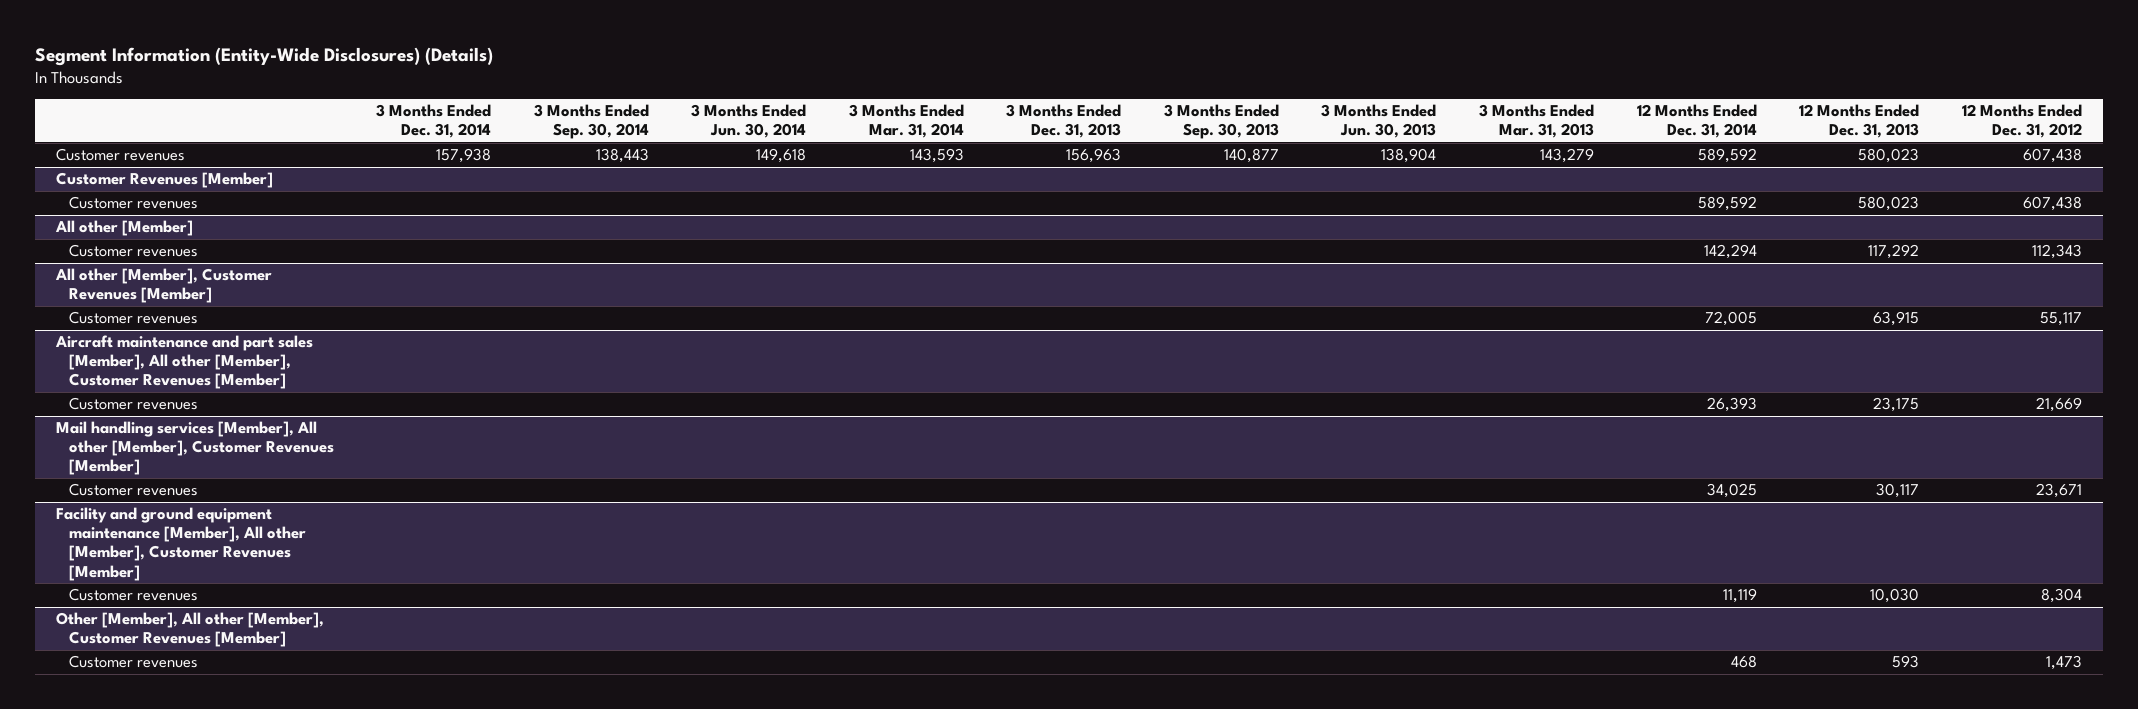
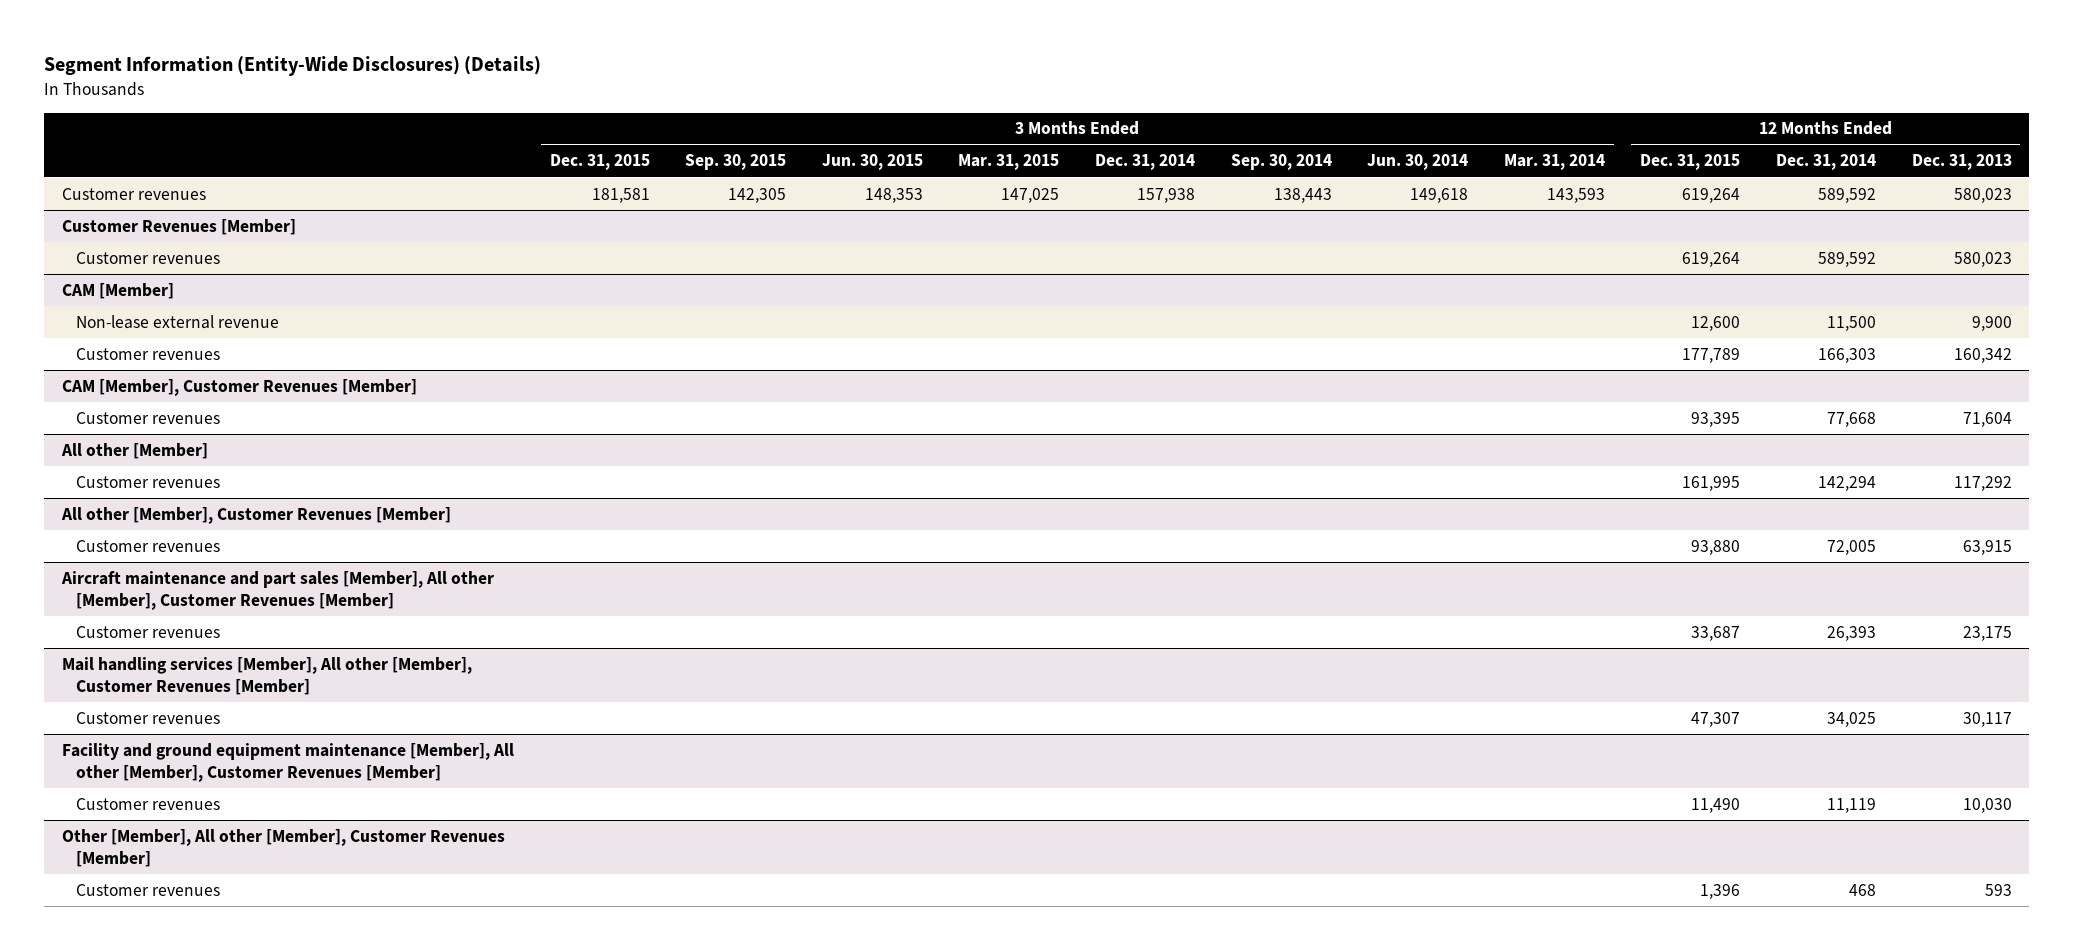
[1006,104,1122,139] 3 Months Ended Dec. 31, 2013 -> none
[1163,104,1279,140] 3 Months Ended Sep. 30, 2013 -> none
[1321,104,1437,139] 3 Months Ended Jun. 30, 2013 -> none
[1479,104,1595,139] 3 Months Ended Mar. 31, 2013 -> none
[1961,104,2082,139] 12 Months Ended Dec. 31, 2012 -> none
none -> [549,154,650,171] Dec. 31, 2015
none -> [685,154,787,171] Sep. 30, 2015
none -> [821,154,923,171] Jun. 30, 2015
none -> [958,154,1060,171] Mar. 31, 2015
none -> [1640,154,1741,171] Dec. 31, 2015
none -> [62,282,175,299] CAM [Member]
none -> [76,314,280,329] Non-lease external revenue
none -> [76,347,221,360] Customer revenues
none -> [62,378,418,396] CAM [Member], Customer Revenues [Member]
none -> [76,411,221,424] Customer revenues

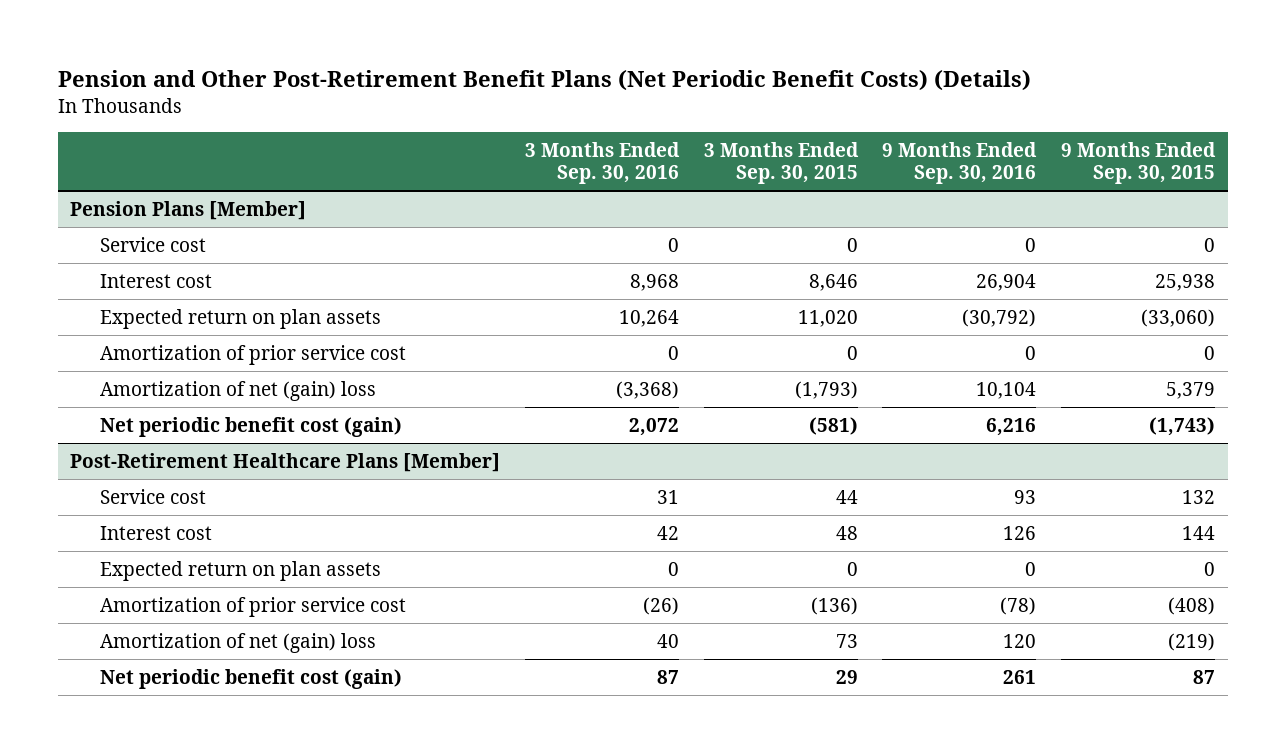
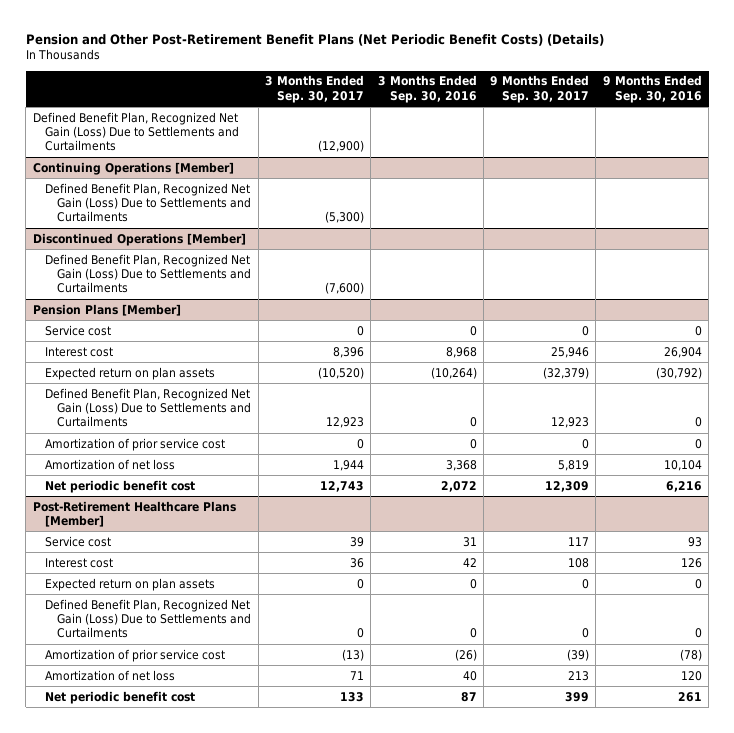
[703,141,859,185] 3 Months Ended Sep. 30, 2015 -> none
[1061,141,1217,185] 9 Months Ended Sep. 30, 2015 -> none
none -> [264,75,364,103] 3 Months Ended Sep. 30, 2017
none -> [490,75,590,103] 9 Months Ended Sep. 30, 2017
none -> [32,111,239,152] Defined Benefit Plan, Recognized Net Gain (Loss) Due to Settlements and Curtailments
none -> [32,161,234,175] Continuing Operations [Member]
none -> [44,182,252,223] Defined Benefit Plan, Recognized Net Gain (Loss) Due to Settlements and Curtailments
none -> [32,232,246,246] Discontinued Operations [Member]
none -> [44,253,252,294] Defined Benefit Plan, Recognized Net Gain (Loss) Due to Settlements and Curtailments
[618,309,679,327] 10,264 -> [430,366,477,379] (10,264)
none -> [44,387,252,428] Defined Benefit Plan, Recognized Net Gain (Loss) Due to Settlements and Curtailments
[99,380,376,401] Amortization of net (gain) loss -> [44,458,175,470] Amortization of net loss
[615,380,679,399] (3,368) -> [445,459,477,471] 3,368
[99,416,402,437] Net periodic benefit cost (gain) -> [44,479,195,493] Net periodic benefit cost
none -> [44,598,252,639] Defined Benefit Plan, Recognized Net Gain (Loss) Due to Settlements and Curtailments
[99,632,376,653] Amortization of net (gain) loss -> [44,669,175,681] Amortization of net loss
[99,668,402,689] Net periodic benefit cost (gain) -> [44,690,195,704] Net periodic benefit cost

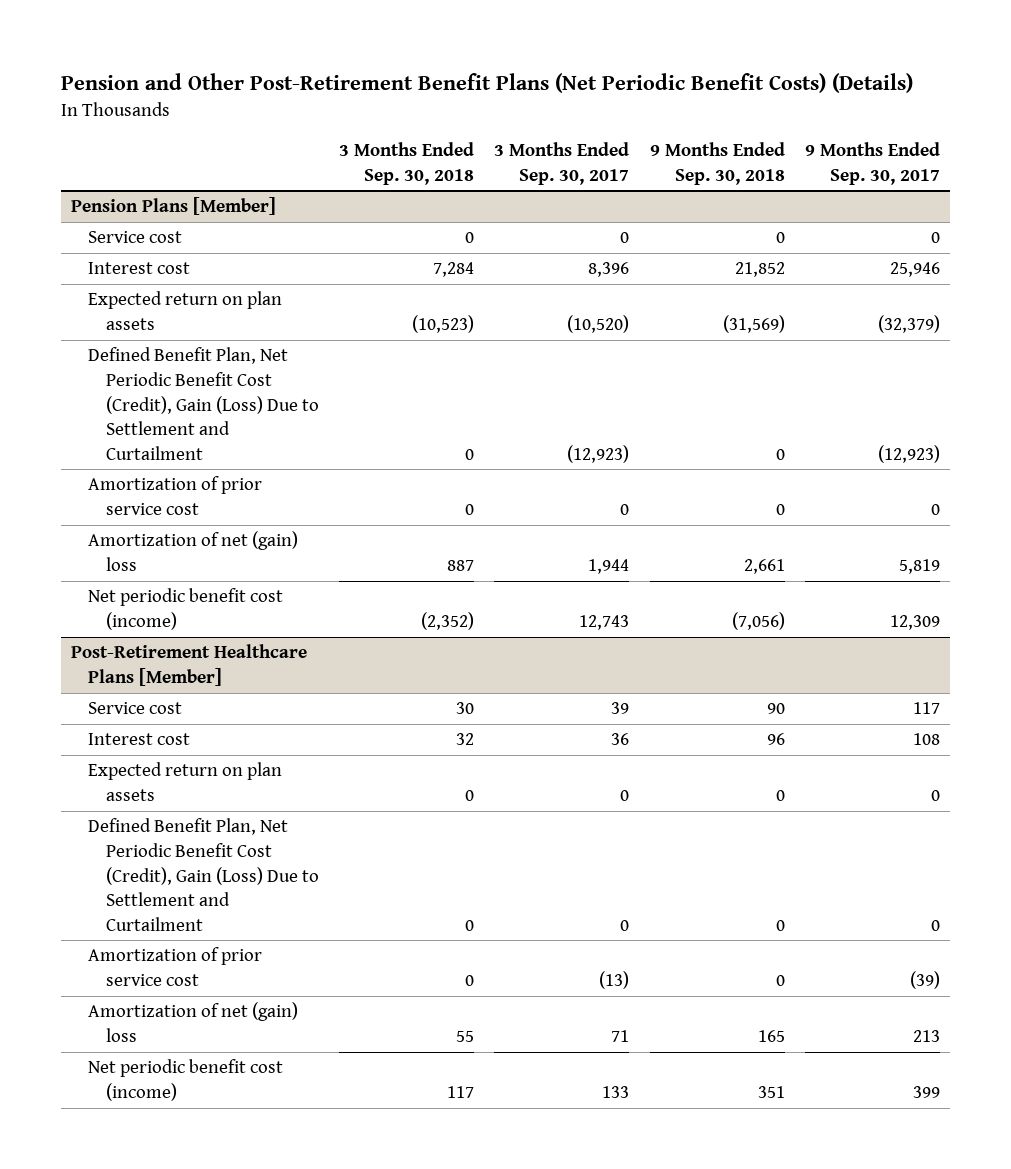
[377,75,477,103] 3 Months Ended Sep. 30, 2016 -> none
[602,75,702,103] 9 Months Ended Sep. 30, 2016 -> none
none -> [338,142,474,185] 3 Months Ended Sep. 30, 2018
none -> [649,142,785,185] 9 Months Ended Sep. 30, 2018
[32,111,239,152] Defined Benefit Plan, Recognized Net Gain (Loss) Due to Settlements and Curtailments -> none
[32,161,234,175] Continuing Operations [Member] -> none
[44,182,252,223] Defined Benefit Plan, Recognized Net Gain (Loss) Due to Settlements and Curtailments -> none
[32,232,246,246] Discontinued Operations [Member] -> none
[44,253,252,294] Defined Benefit Plan, Recognized Net Gain (Loss) Due to Settlements and Curtailments -> none
[44,387,252,428] Defined Benefit Plan, Recognized Net Gain (Loss) Due to Settlements and Curtailments -> [88,347,319,460] Defined Benefit Plan, Net Periodic Benefit Cost (Credit), Gain (Loss) Due to Settlement and Curtailment
[325,417,364,429] 12,923 -> [567,444,630,463] (12,923)
[551,417,590,429] 12,923 -> [877,444,940,463] (12,923)
[44,458,175,470] Amortization of net loss -> [88,531,299,571] Amortization of net (gain) loss
[44,479,195,493] Net periodic benefit cost -> [88,588,284,630] Net periodic benefit cost (income)
[44,598,252,639] Defined Benefit Plan, Recognized Net Gain (Loss) Due to Settlements and Curtailments -> [88,818,319,931] Defined Benefit Plan, Net Periodic Benefit Cost (Credit), Gain (Loss) Due to Settlement and Curtailment
[44,669,175,681] Amortization of net loss -> [88,1002,299,1042] Amortization of net (gain) loss
[44,690,195,704] Net periodic benefit cost -> [88,1059,284,1101] Net periodic benefit cost (income)

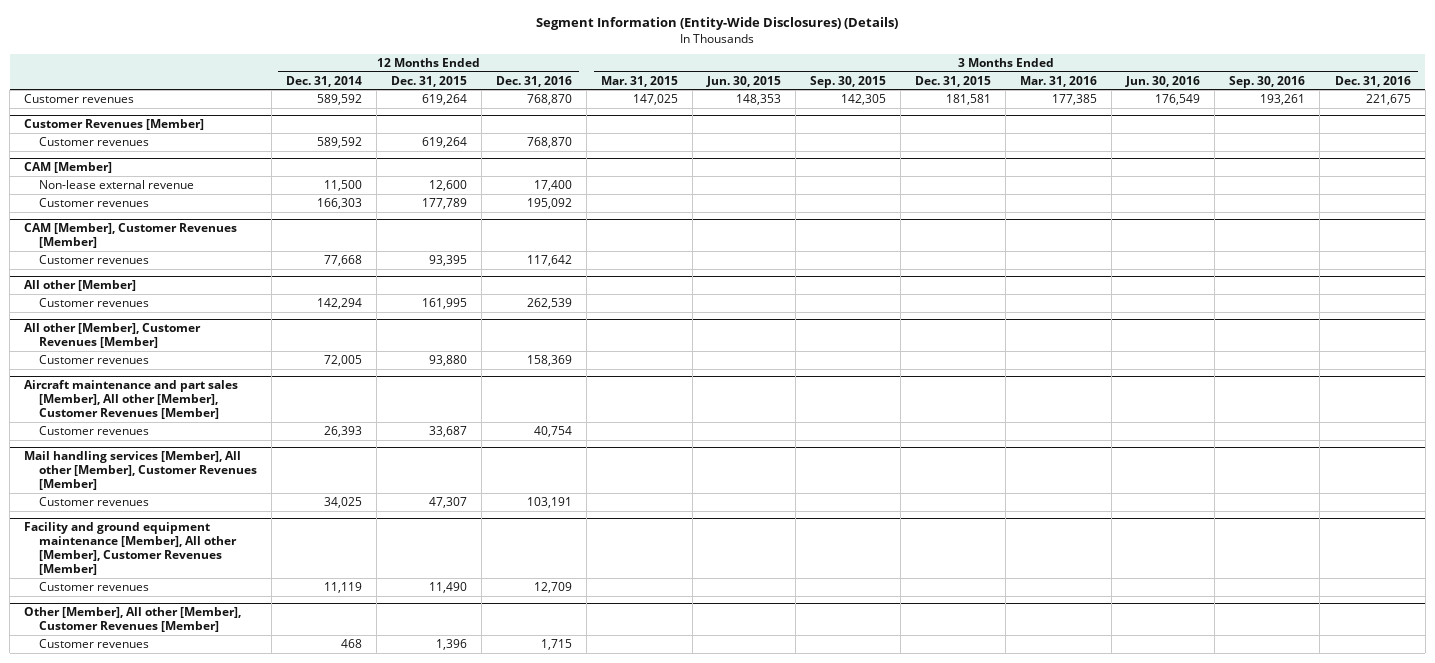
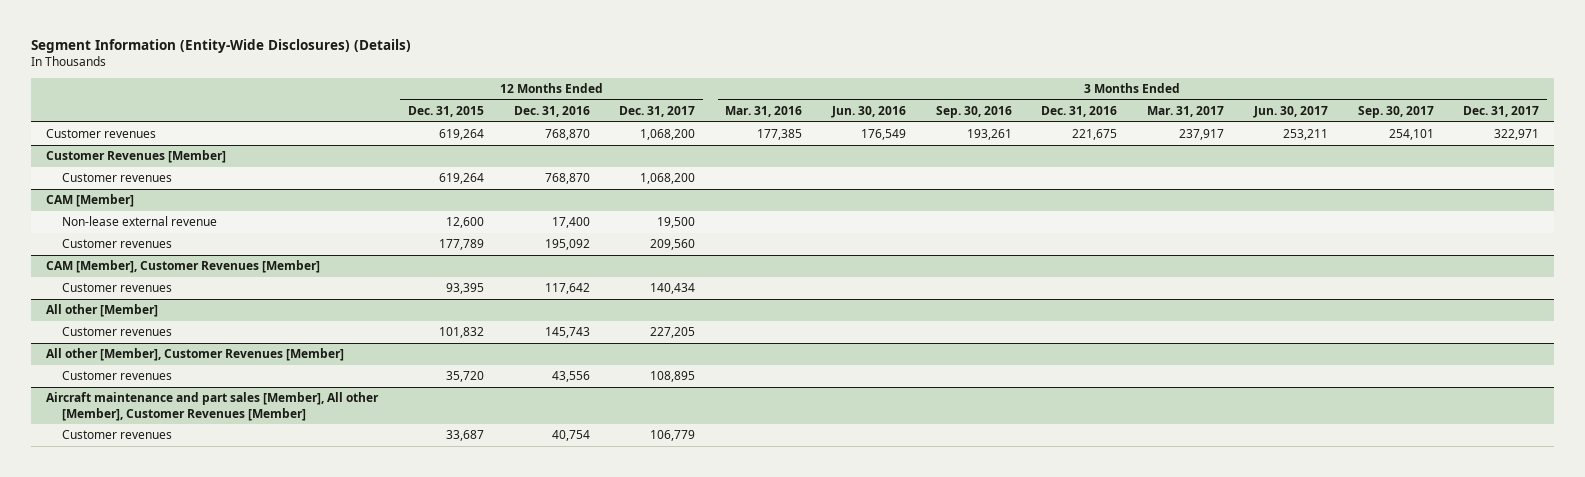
[285,75,362,87] Dec. 31, 2014 -> none
[600,75,678,87] Mar. 31, 2015 -> none
[705,75,781,87] Jun. 30, 2015 -> none
[810,75,887,88] Sep. 30, 2015 -> none
[915,75,992,87] Dec. 31, 2015 -> none
none -> [619,105,696,117] Dec. 31, 2017
none -> [1147,105,1225,117] Mar. 31, 2017
none -> [1252,105,1328,118] Jun. 30, 2017
none -> [1357,105,1434,118] Sep. 30, 2017
none -> [1463,105,1540,117] Dec. 31, 2017
[421,297,467,309] 161,995 -> [438,327,484,339] 101,832
[526,297,572,309] 262,539 -> [544,327,590,339] 145,743
[428,354,467,366] 93,880 -> [445,371,484,383] 35,720
[526,354,572,366] 158,369 -> [551,371,590,383] 43,556
[24,450,257,490] Mail handling services [Member], All other [Member], Customer Revenues [Member] -> none
[38,496,149,506] Customer revenues -> none
[24,521,237,576] Facility and ground equipment maintenance [Member], All other [Member], Customer Revenues [Member] -> none
[38,581,149,591] Customer revenues -> none
[24,606,242,632] Other [Member], All other [Member], Customer Revenues [Member] -> none
[38,638,149,648] Customer revenues -> none

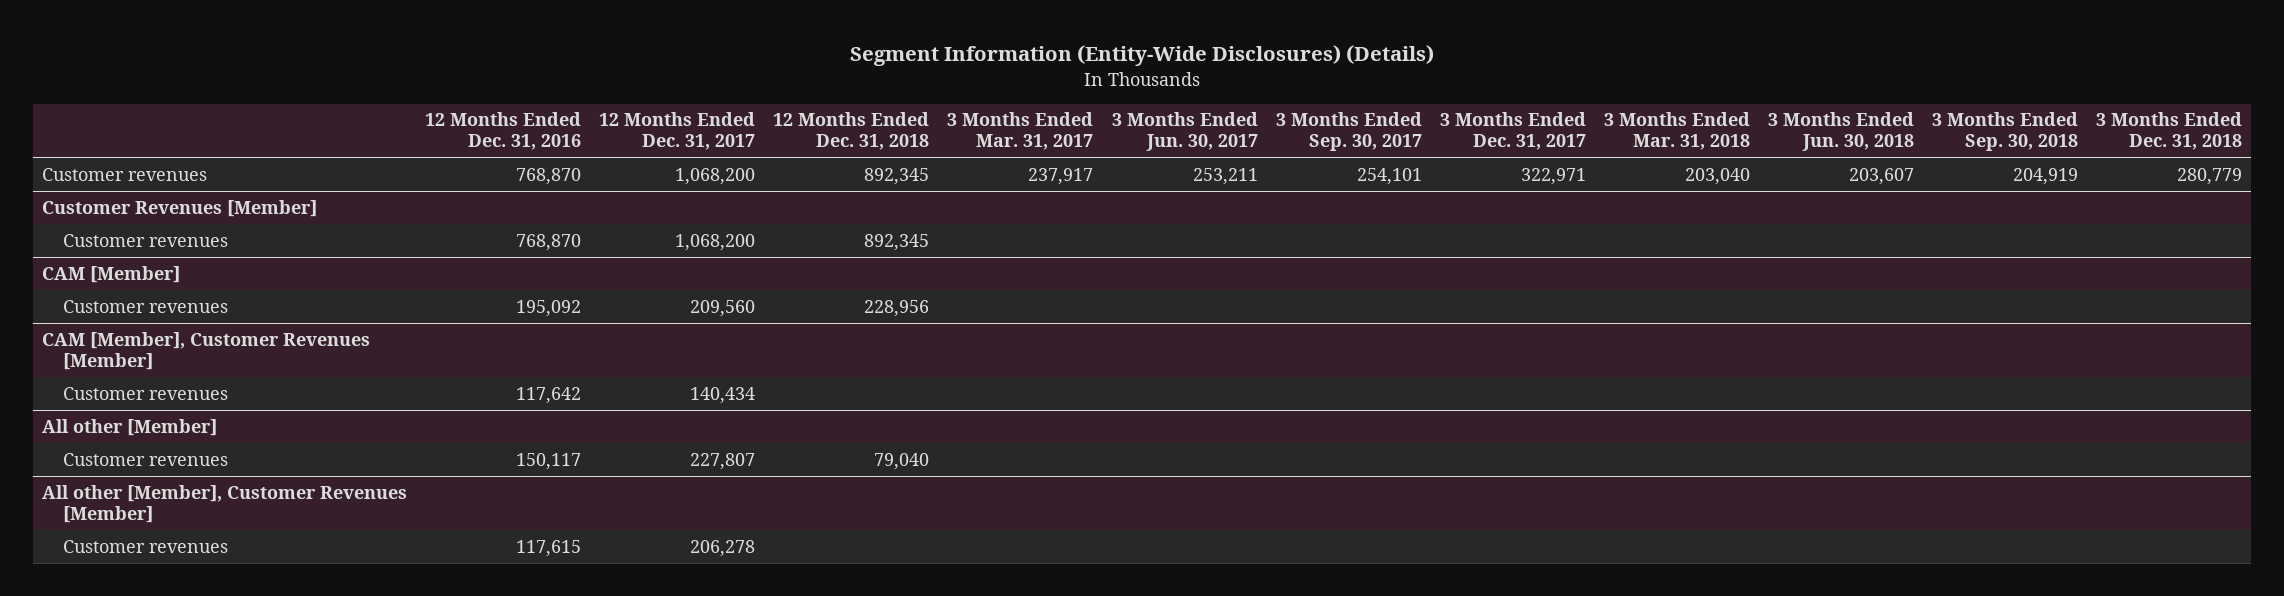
[407,105,484,117] Dec. 31, 2015 -> none
[725,105,803,117] Mar. 31, 2016 -> none
[830,105,906,118] Jun. 30, 2016 -> none
[935,105,1012,118] Sep. 30, 2016 -> none
[1041,105,1118,117] Dec. 31, 2016 -> none
none -> [773,112,930,151] 12 Months Ended Dec. 31, 2018
none -> [1603,112,1750,151] 3 Months Ended Mar. 31, 2018
none -> [1767,112,1914,152] 3 Months Ended Jun. 30, 2018
none -> [1931,112,2078,152] 3 Months Ended Sep. 30, 2018
none -> [2095,112,2242,151] 3 Months Ended Dec. 31, 2018
[61,216,217,227] Non-lease external revenue -> none
[544,327,590,339] 145,743 -> [516,452,582,470] 150,117
[650,327,696,339] 227,205 -> [690,452,756,470] 227,807
[45,392,379,421] Aircraft maintenance and part sales [Member], All other [Member], Customer Revenues [Member] -> none
[61,430,172,440] Customer revenues -> none
[551,371,590,383] 43,556 -> [516,539,582,557] 117,615
[650,371,696,383] 108,895 -> [690,539,756,557] 206,278

